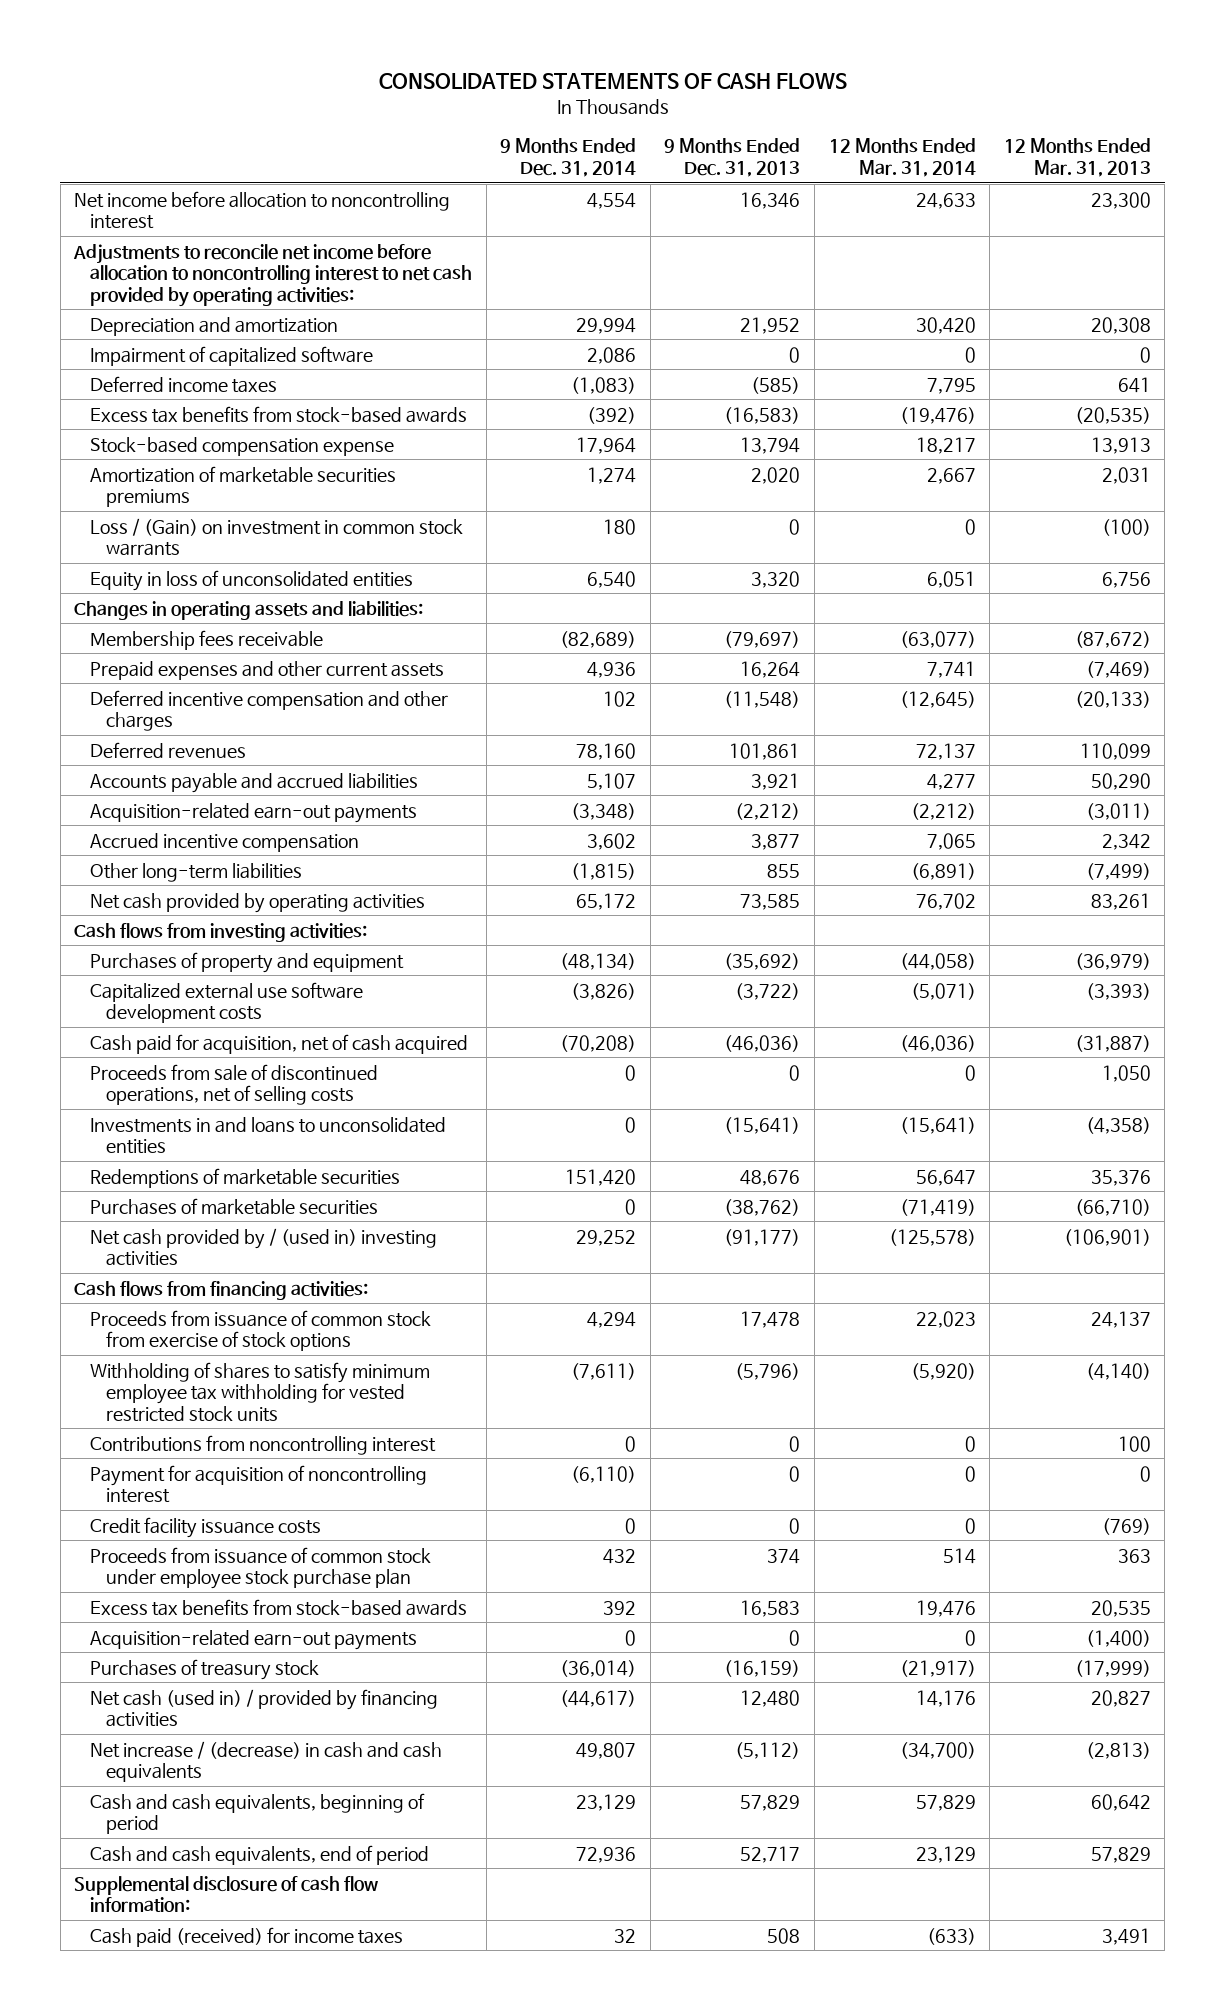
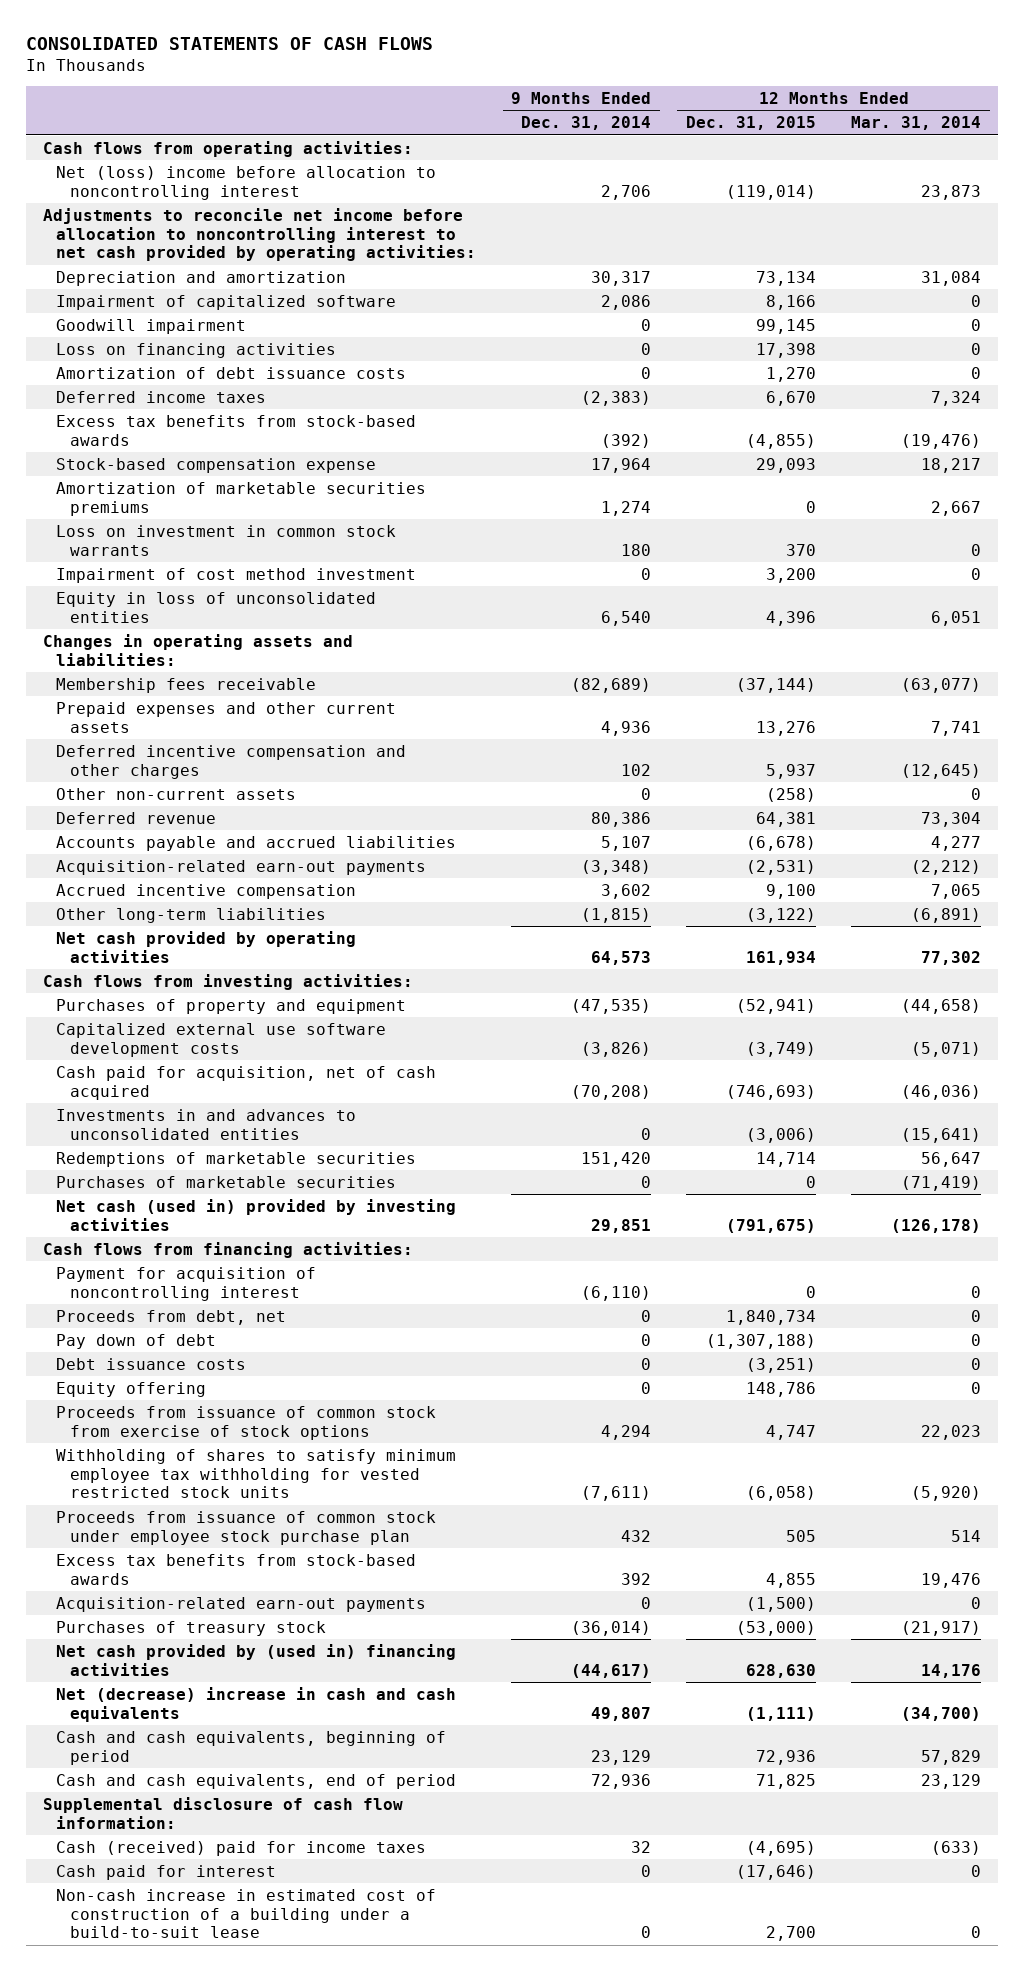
[664,138,801,177] 9 Months Ended Dec. 31, 2013 -> none
[1003,138,1151,177] 12 Months Ended Mar. 31, 2013 -> none
none -> [686,116,817,131] Dec. 31, 2015
none -> [43,140,414,157] Cash flows from operating activities:
[74,190,451,230] Net income before allocation to noncontrolling interest -> [56,165,437,200] Net (loss) income before allocation to noncontrolling interest
[587,192,637,209] 4,554 -> [601,184,652,200] 2,706
[915,192,976,209] 24,633 -> [921,184,982,200] 23,873
[576,317,637,334] 29,994 -> [591,270,652,286] 30,317
[915,316,976,334] 30,420 -> [921,270,982,286] 31,084
none -> [56,318,247,334] Goodwill impairment
none -> [56,342,337,358] Loss on financing activities
none -> [56,366,407,379] Amortization of debt issuance costs
[571,376,637,394] (1,083) -> [581,390,652,406] (2,383)
[926,377,976,394] 7,795 -> [931,390,982,406] 7,324
[90,517,464,557] Loss / (Gain) on investment in common stock warrants -> [56,524,397,556] Loss on investment in common stock warrants
none -> [56,567,417,583] Impairment of cost method investment
none -> [56,787,297,800] Other non-current assets
[90,741,247,758] Deferred revenues -> [56,811,217,824] Deferred revenue
[576,742,637,760] 78,160 -> [591,811,652,827] 80,386
[915,742,976,760] 72,137 -> [921,811,982,827] 73,304
[576,892,637,910] 65,172 -> [591,950,652,965] 64,573
[915,892,976,910] 76,702 -> [921,950,982,965] 77,302
[560,952,637,970] (48,134) -> [571,998,652,1014] (47,535)
[899,952,976,970] (44,058) -> [901,998,982,1014] (44,658)
[90,1063,379,1106] Proceeds from sale of discontinued operations, net of selling costs -> none
[90,1116,447,1155] Investments in and loans to unconsolidated entities -> [56,1108,357,1140] Investments in and advances to unconsolidated entities
[90,1227,438,1267] Net cash provided by / (used in) investing activities -> [56,1198,457,1231] Net cash (used in) provided by investing activities
[576,1229,637,1246] 29,252 -> [591,1218,652,1233] 29,851
[888,1228,976,1246] (125,578) -> [891,1218,982,1233] (126,178)
[90,1464,428,1504] Payment for acquisition of noncontrolling interest -> [56,1266,317,1301] Payment for acquisition of noncontrolling interest
none -> [56,1309,287,1325] Proceeds from debt, net
none -> [56,1333,217,1349] Pay down of debt
none -> [56,1357,247,1370] Debt issuance costs
none -> [56,1381,207,1397] Equity offering
[90,1434,437,1455] Contributions from noncontrolling interest -> none
[90,1516,322,1538] Credit facility issuance costs -> none
[90,1688,439,1728] Net cash (used in) / provided by financing activities -> [56,1643,457,1676] Net cash provided by (used in) financing activities
[90,1740,443,1783] Net increase / (decrease) in cash and cash equivalents -> [56,1686,457,1722] Net (decrease) increase in cash and cash equivalents
[90,1926,404,1947] Cash paid (received) for income taxes -> [56,1840,427,1856] Cash (received) paid for income taxes
none -> [56,1864,277,1880] Cash paid for interest
none -> [56,1888,437,1939] Non-cash increase in estimated cost of construction of a building under a build-to-suit lease

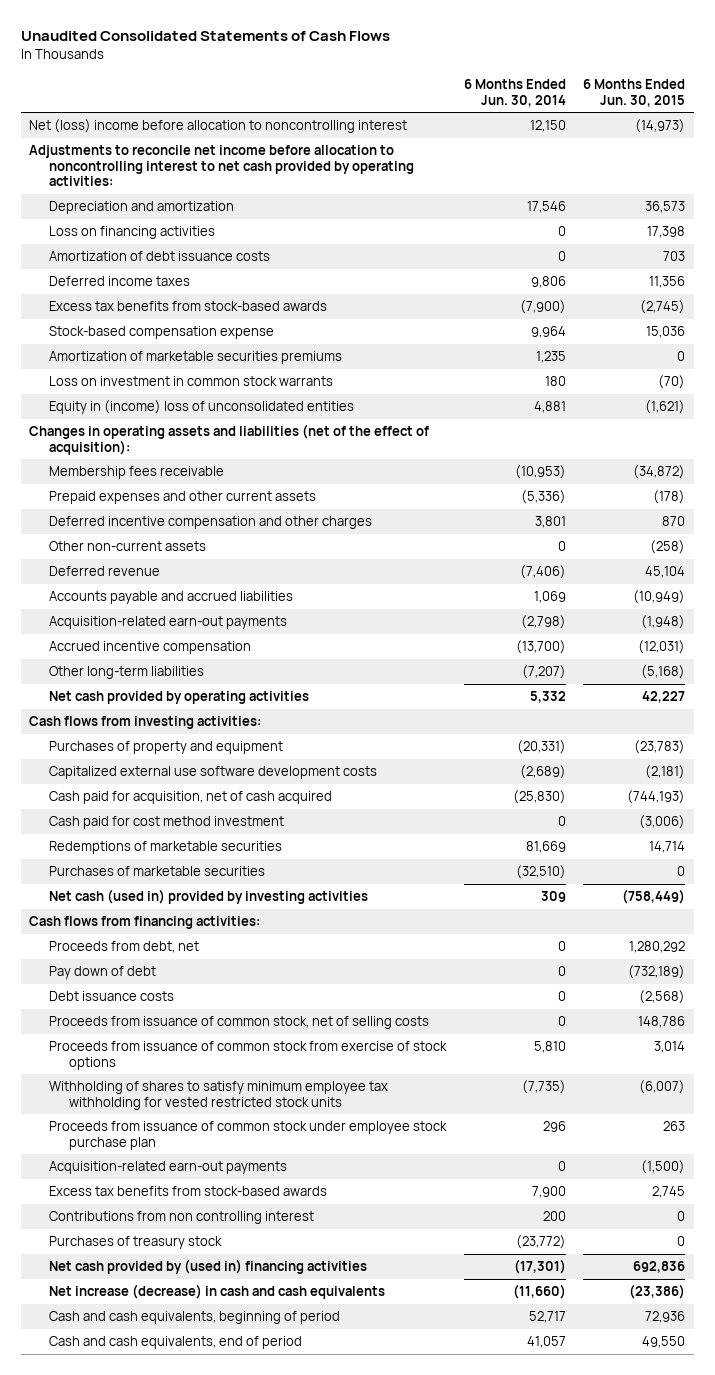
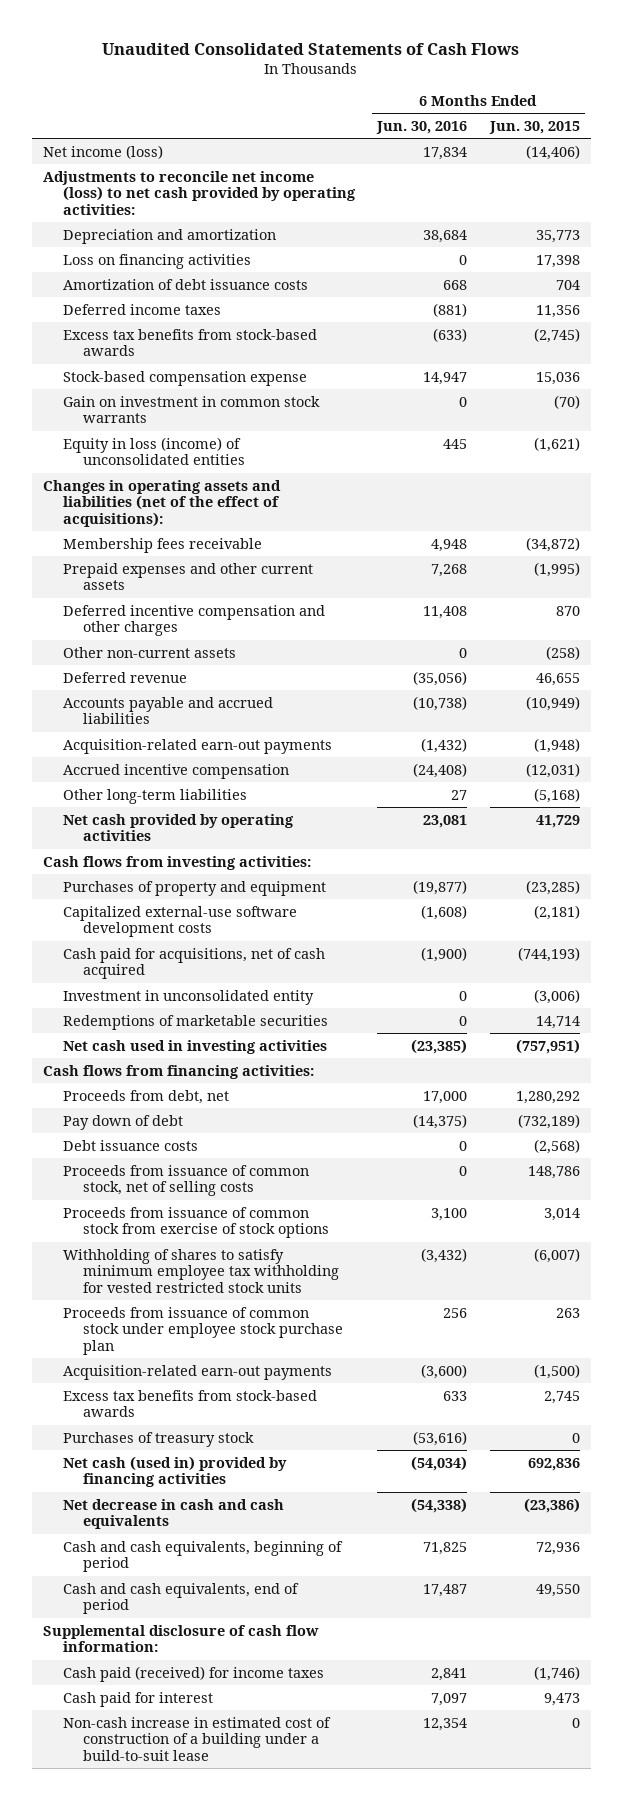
[463,79,566,107] 6 Months Ended Jun. 30, 2014 -> none
none -> [376,121,468,135] Jun. 30, 2016
[29,119,408,134] Net (loss) income before allocation to noncontrolling interest -> [43,144,164,159] Net income (loss)
[635,119,686,134] (14,973) -> [525,144,580,160] (14,406)
[29,145,415,186] Adjustments to reconcile net income before allocation to noncontrolling interest to net cash provided by operating activities: -> [43,170,357,216] Adjustments to reconcile net income (loss) to net cash provided by operating activities:
[645,201,686,214] 36,573 -> [535,229,580,243] 35,773
[663,251,686,262] 703 -> [555,279,580,290] 704
[49,351,343,365] Amortization of marketable securities premiums -> none
[49,376,334,387] Loss on investment in common stock warrants -> [63,395,321,424] Gain on investment in common stock warrants
[49,400,355,415] Equity in (income) loss of unconsolidated entities -> [63,436,246,466] Equity in loss (income) of unconsolidated entities
[29,424,430,455] Changes in operating assets and liabilities (net of the effect of acquisition): -> [43,479,282,528] Changes in operating assets and liabilities (net of the effect of acquisitions):
[653,490,686,505] (178) -> [533,561,580,577] (1,995)
[645,566,686,579] 45,104 -> [535,672,580,686] 46,655
[642,691,686,704] 42,227 -> [535,814,580,828] 41,729
[634,740,686,755] (23,783) -> [525,879,580,895] (23,285)
[49,766,378,780] Capitalized external use software development costs -> [63,905,298,938] Capitalized external-use software development costs
[49,791,333,805] Cash paid for acquisition, net of cash acquired -> [63,947,326,980] Cash paid for acquisitions, net of cash acquired
[49,816,285,830] Cash paid for cost method investment -> [63,989,315,1005] Investment in unconsolidated entity
[49,866,266,877] Purchases of marketable securities -> none
[49,889,369,905] Net cash (used in) provided by investing activities -> [63,1039,328,1054] Net cash used in investing activities
[622,889,686,905] (758,449) -> [515,1038,580,1054] (757,951)
[49,1211,315,1225] Contributions from non controlling interest -> none
[49,1259,368,1275] Net cash provided by (used in) financing activities -> [63,1455,288,1488] Net cash (used in) provided by financing activities
[49,1284,386,1300] Net increase (decrease) in cash and cash equivalents -> [63,1498,285,1530] Net decrease in cash and cash equivalents
none -> [43,1624,320,1653] Supplemental disclosure of cash flow information:
none -> [63,1665,325,1682] Cash paid (received) for income taxes
none -> [63,1691,214,1707] Cash paid for interest
none -> [63,1716,332,1762] Non-cash increase in estimated cost of construction of a building under a build-to-suit lease

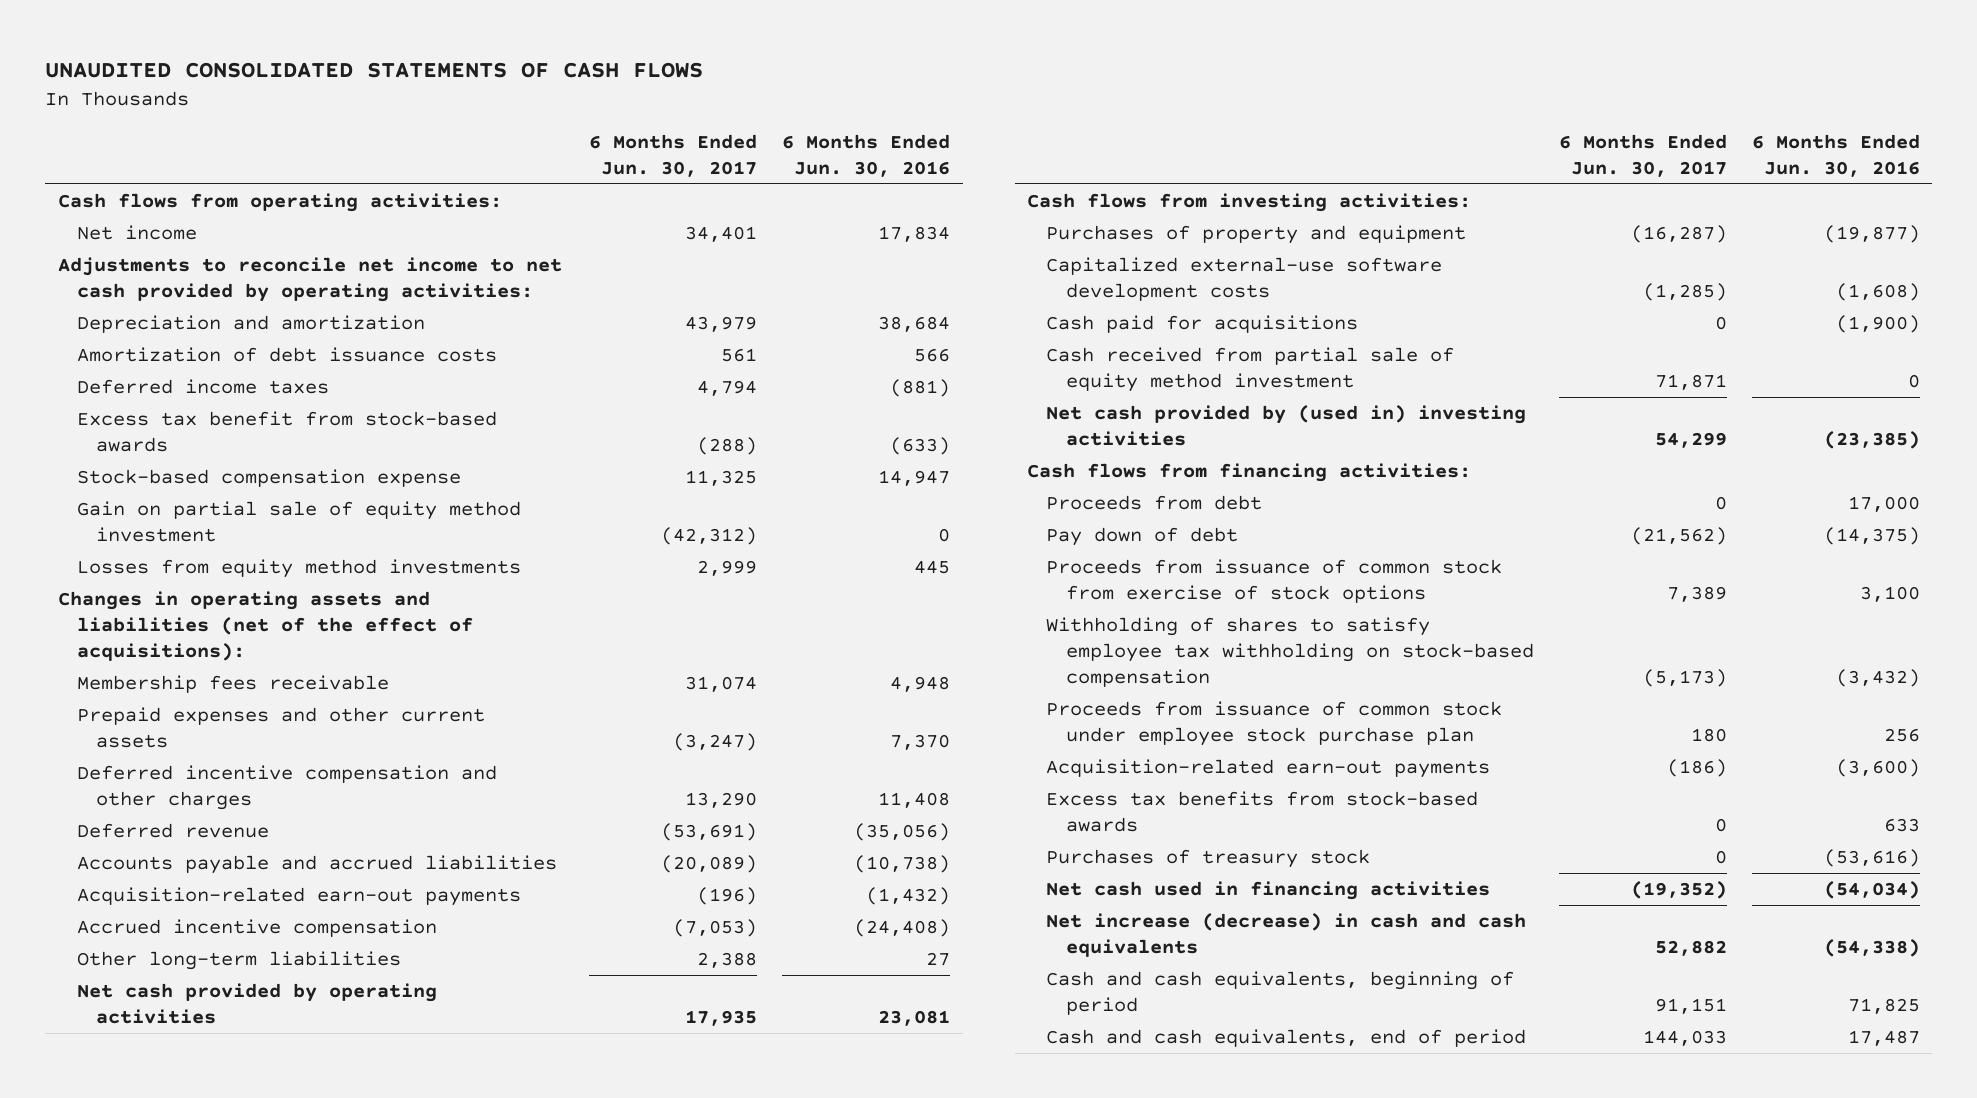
[102,42,520,55] Unaudited Consolidated Statements of Cash Flows -> [45,62,704,79] UNAUDITED CONSOLIDATED STATEMENTS OF CASH FLOWS
[488,121,580,135] Jun. 30, 2015 -> none
none -> [589,133,758,178] 6 Months Ended Jun. 30, 2017
none -> [57,192,502,212] Cash flows from operating activities:
[43,144,164,159] Net income (loss) -> [76,224,197,240] Net income
[43,170,357,216] Adjustments to reconcile net income (loss) to net cash provided by operating activities: -> [57,256,562,303] Adjustments to reconcile net income to net cash provided by operating activities:
[63,253,252,269] Loss on financing activities -> none
[443,279,468,290] 668 -> [914,347,951,362] 566
[63,328,318,357] Excess tax benefits from stock-based awards -> [76,410,497,453] Excess tax benefit from stock-based awards
[63,395,321,424] Gain on investment in common stock warrants -> none
none -> [76,500,521,543] Gain on partial sale of equity method investment
[63,436,246,466] Equity in loss (income) of unconsolidated entities -> [76,558,521,578] Losses from equity method investments
[431,563,468,577] 7,268 -> [890,734,951,751] 7,370
[63,646,237,658] Other non-current assets -> none
[63,989,315,1005] Investment in unconsolidated entity -> none
[63,1014,329,1030] Redemptions of marketable securities -> none
[63,947,326,980] Cash paid for acquisitions, net of cash acquired -> [1046,314,1359,333] Cash paid for acquisitions
none -> [1046,346,1455,393] Cash received from partial sale of equity method investment
[63,1039,328,1054] Net cash used in investing activities -> [1046,404,1527,447] Net cash provided by (used in) investing activities
[63,1089,230,1104] Proceeds from debt, net -> [1046,494,1263,510] Proceeds from debt
[63,1139,199,1151] Debt issuance costs -> none
[63,1164,310,1197] Proceeds from issuance of common stock, net of selling costs -> none
[63,1248,340,1294] Withholding of shares to satisfy minimum employee tax withholding for vested restricted stock units -> [1046,616,1534,688] Withholding of shares to satisfy employee tax withholding on stock-based compensation
[63,1455,288,1488] Net cash (used in) provided by financing activities -> [1046,880,1491,900] Net cash used in financing activities
[63,1498,285,1530] Net decrease in cash and cash equivalents -> [1046,912,1527,958] Net increase (decrease) in cash and cash equivalents
[43,1624,320,1653] Supplemental disclosure of cash flow information: -> none
[63,1665,325,1682] Cash paid (received) for income taxes -> none
[63,1691,214,1707] Cash paid for interest -> none
[63,1716,332,1762] Non-cash increase in estimated cost of construction of a building under a build-to-suit lease -> none

